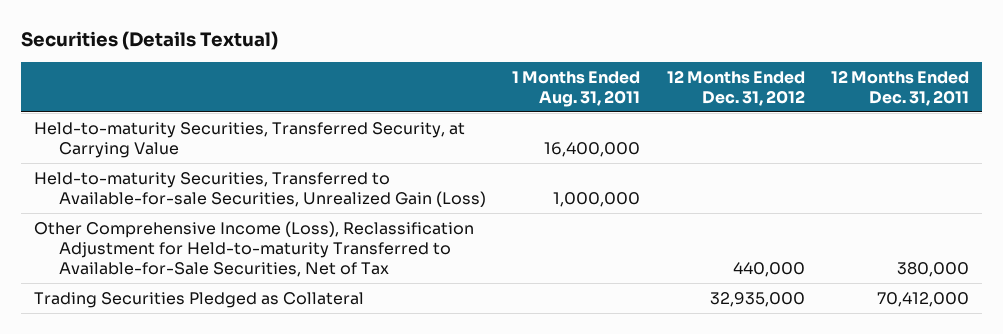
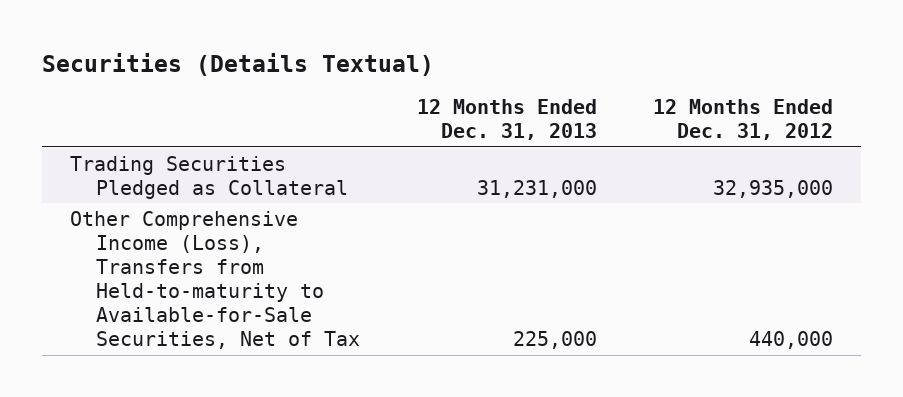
[512,70,641,107] 1 Months Ended Aug. 31, 2011 -> none
[831,69,970,106] 12 Months Ended Dec. 31, 2011 -> none
none -> [416,99,597,141] 12 Months Ended Dec. 31, 2013
[33,121,465,158] Held-to-maturity Securities, Transferred Security, at Carrying Value -> none
[33,171,487,207] Held-to-maturity Securities, Transferred to Available-for-sale Securities, Unrealized Gain (Loss) -> none
[33,220,474,278] Other Comprehensive Income (Loss), Reclassification Adjustment for Held-to-maturity Transferred to Available-for-Sale Securities, Net of Tax -> none
none -> [70,210,360,350] Other Comprehensive Income (Loss), Transfers from Held-to-maturity to Available-for-Sale Securities, Net of Tax

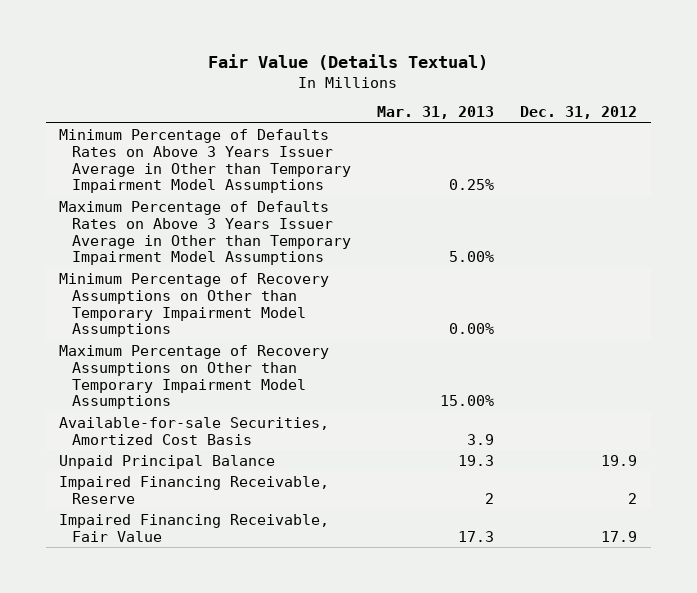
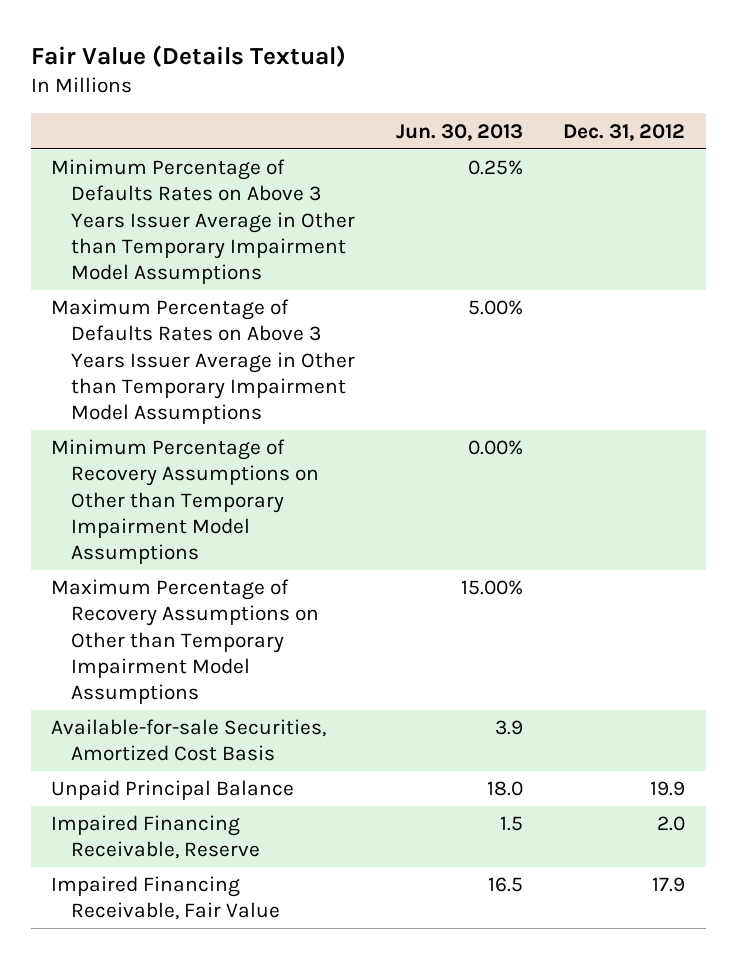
[377,106,495,120] Mar. 31, 2013 -> none
none -> [395,123,523,141] Jun. 30, 2013
[628,492,638,504] 2 -> [657,816,686,832] 2.0

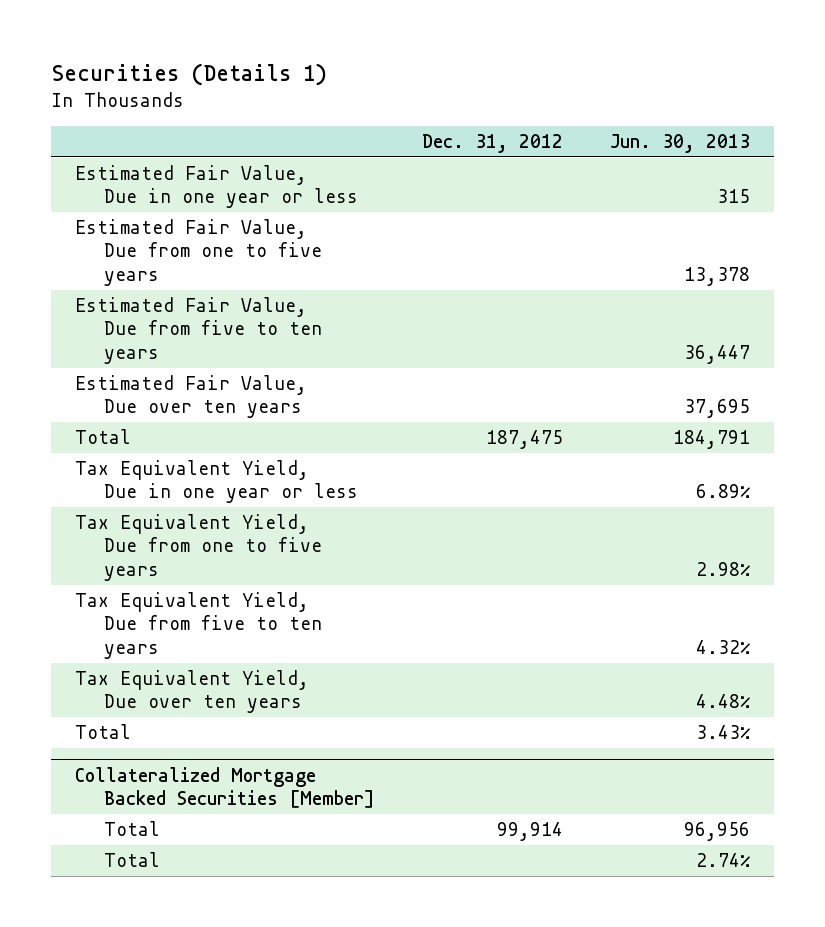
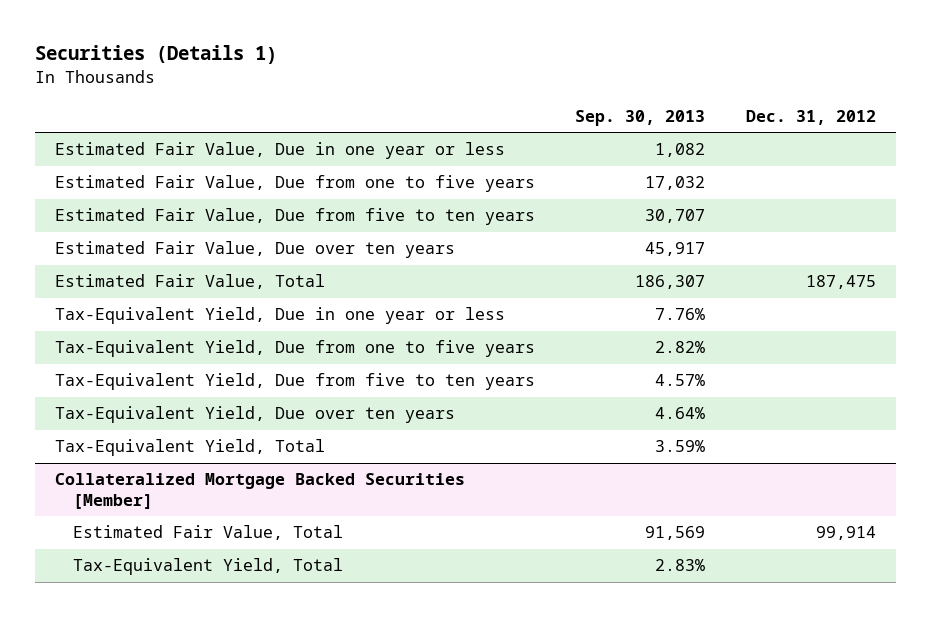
[610,134,751,154] Jun. 30, 2013 -> none
none -> [575,109,706,126] Sep. 30, 2013
[74,428,131,444] Total -> [54,274,325,290] Estimated Fair Value, Total
[74,459,359,504] Tax Equivalent Yield, Due in one year or less -> [54,307,505,325] Tax-Equivalent Yield, Due in one year or less
[74,513,323,581] Tax Equivalent Yield, Due from one to five years -> [54,340,535,358] Tax-Equivalent Yield, Due from one to five years
[74,591,323,659] Tax Equivalent Yield, Due from five to ten years -> [54,373,535,391] Tax-Equivalent Yield, Due from five to ten years
[74,669,309,714] Tax Equivalent Yield, Due over ten years -> [54,406,455,424] Tax-Equivalent Yield, Due over ten years
[74,723,131,739] Total -> [54,439,325,457] Tax-Equivalent Yield, Total
[104,820,161,836] Total -> [72,525,343,541] Estimated Fair Value, Total
[104,851,161,867] Total -> [72,558,343,576] Tax-Equivalent Yield, Total

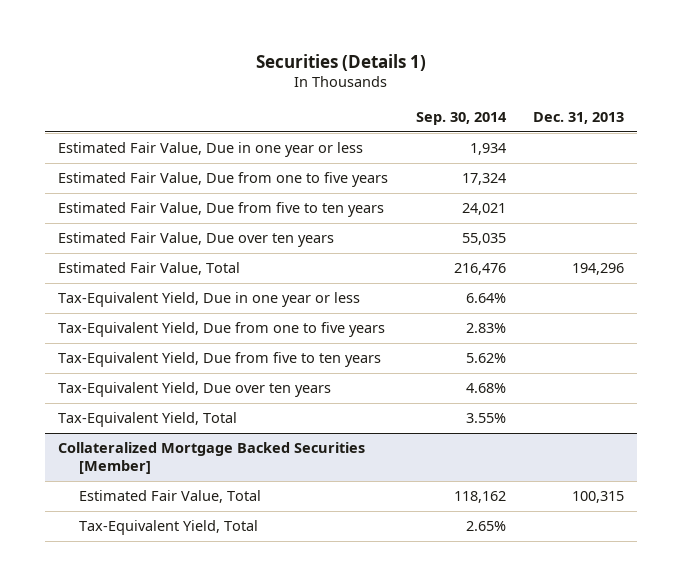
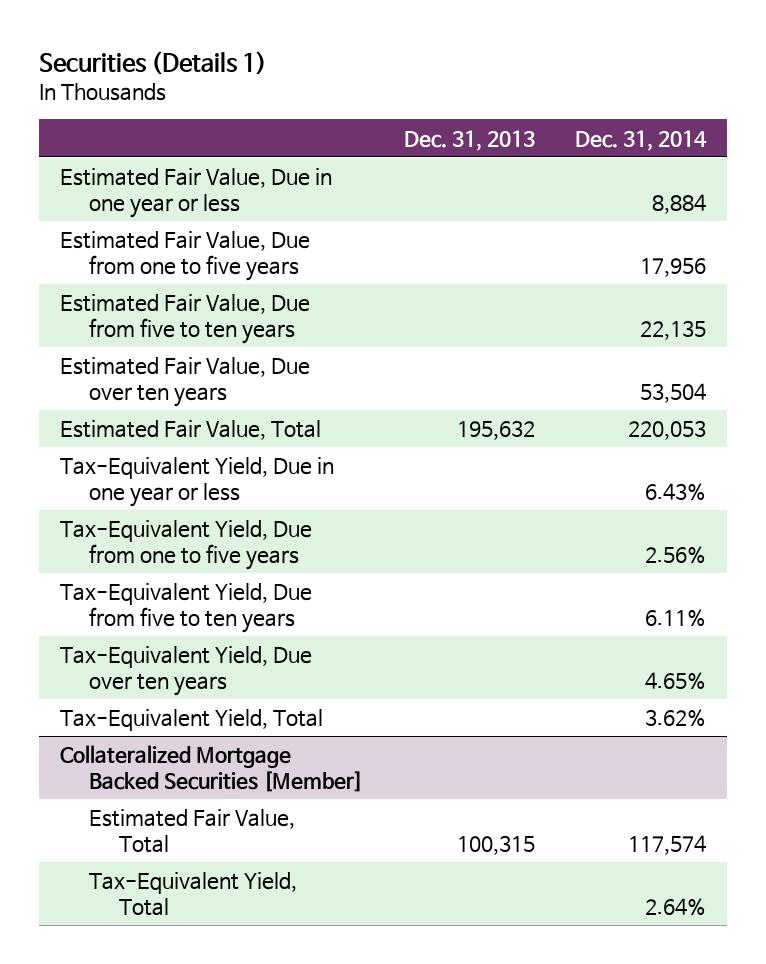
[415,112,507,126] Sep. 30, 2014 -> none
none -> [575,129,708,151] Dec. 31, 2014
[571,263,624,276] 194,296 -> [456,420,535,441] 195,632

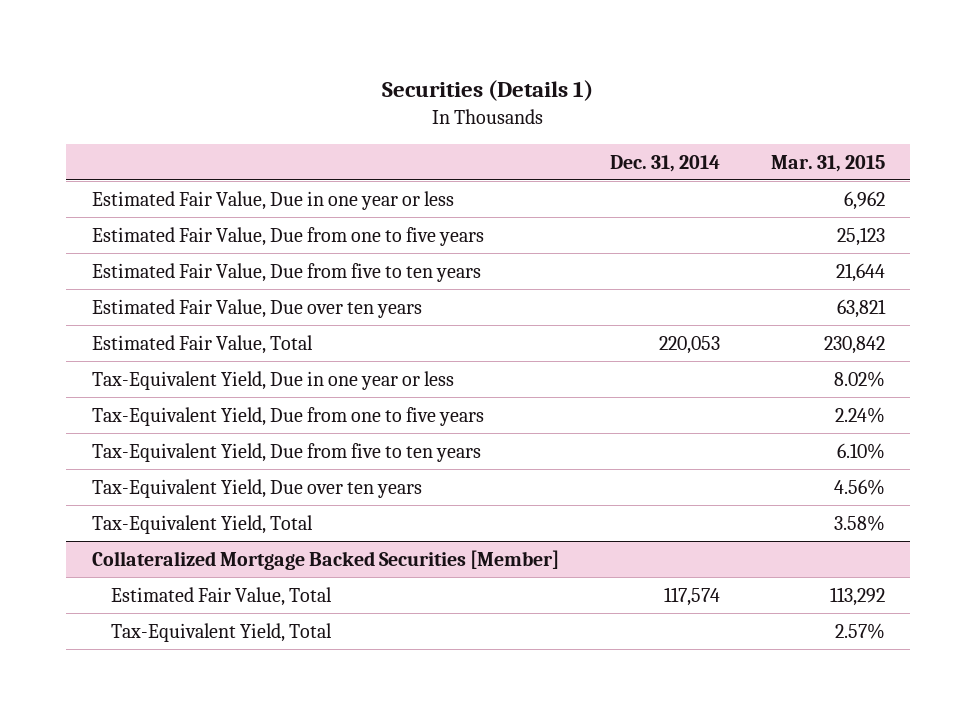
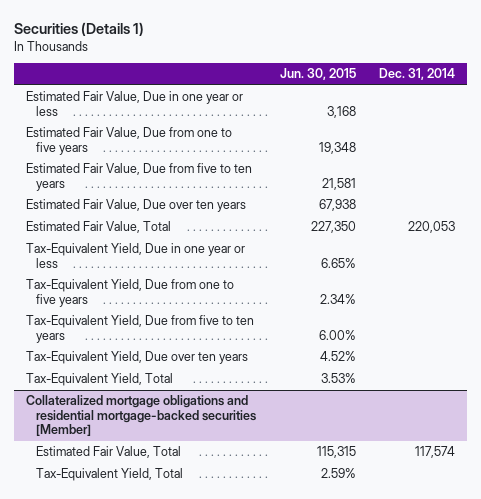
[770,154,885,172] Mar. 31, 2015 -> none
none -> [279,68,356,81] Jun. 30, 2015
[91,549,559,570] Collateralized Mortgage Backed Securities [Member] -> [26,395,256,437] Collateralized mortgage obligations and residential mortgage-backed securities [Member]

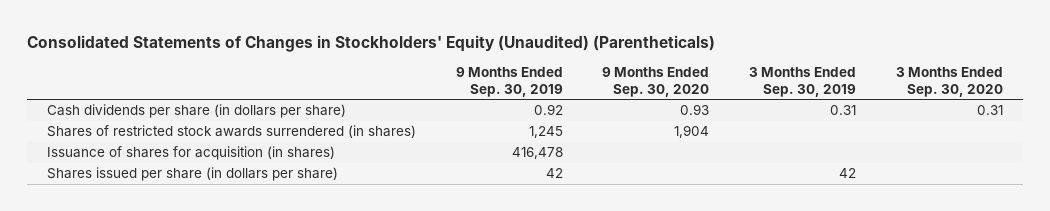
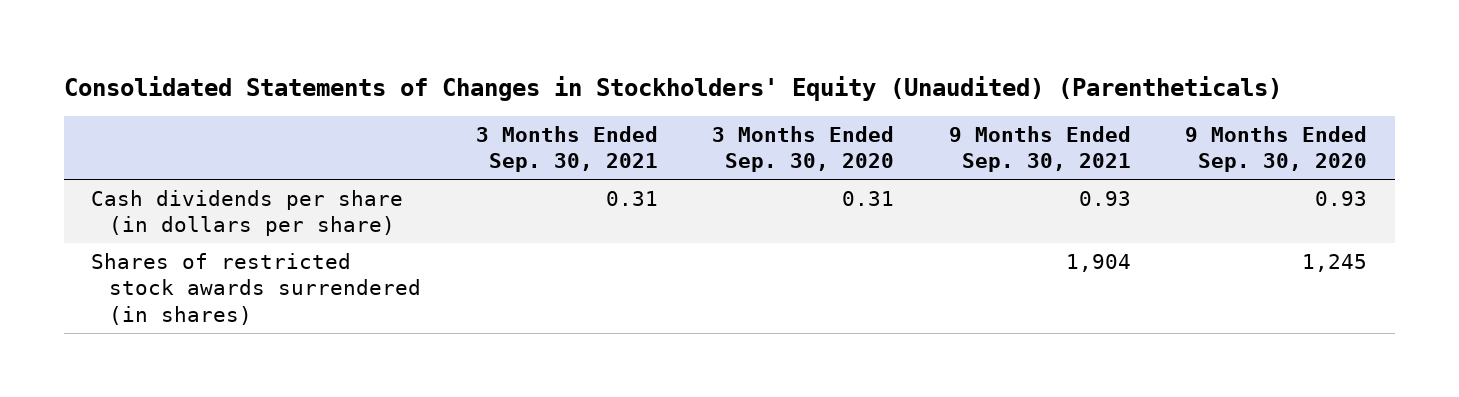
[455,66,563,97] 9 Months Ended Sep. 30, 2019 -> none
[749,66,857,97] 3 Months Ended Sep. 30, 2019 -> none
none -> [475,125,658,173] 3 Months Ended Sep. 30, 2021
none -> [948,125,1131,173] 9 Months Ended Sep. 30, 2021
[46,146,335,161] Issuance of shares for acquisition (in shares) -> none
[46,167,338,182] Shares issued per share (in dollars per share) -> none
[674,125,710,139] 1,904 -> [1302,253,1368,272] 1,245

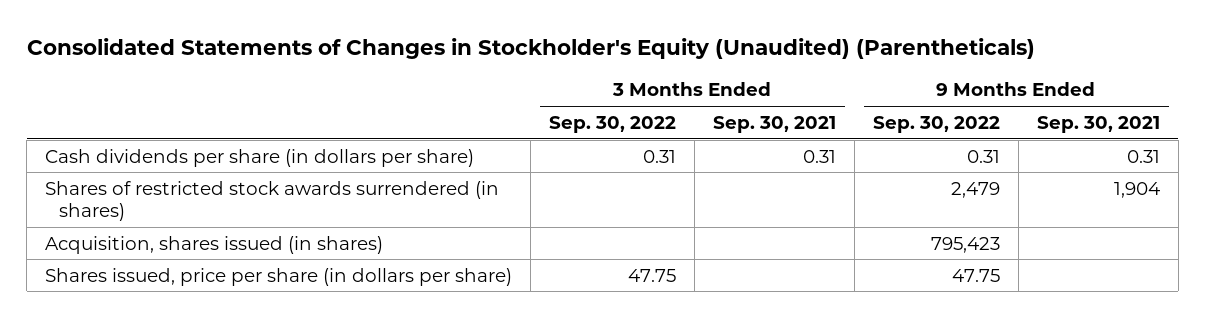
[64,75,1283,101] Consolidated Statements of Changes in Stockholders' Equity (Unaudited) (Parentheticals) -> [26,38,1035,60] Consolidated Statements of Changes in Stockholder's Equity (Unaudited) (Parentheticals)
[712,125,895,173] 3 Months Ended Sep. 30, 2020 -> none
[1185,125,1368,173] 9 Months Ended Sep. 30, 2020 -> none
none -> [549,115,677,133] Sep. 30, 2022
none -> [872,115,1000,133] Sep. 30, 2022
[1078,190,1131,206] 0.93 -> [1126,149,1160,163] 0.31
none -> [45,235,384,254] Acquisition, shares issued (in shares)
none -> [45,267,513,286] Shares issued, price per share (in dollars per share)

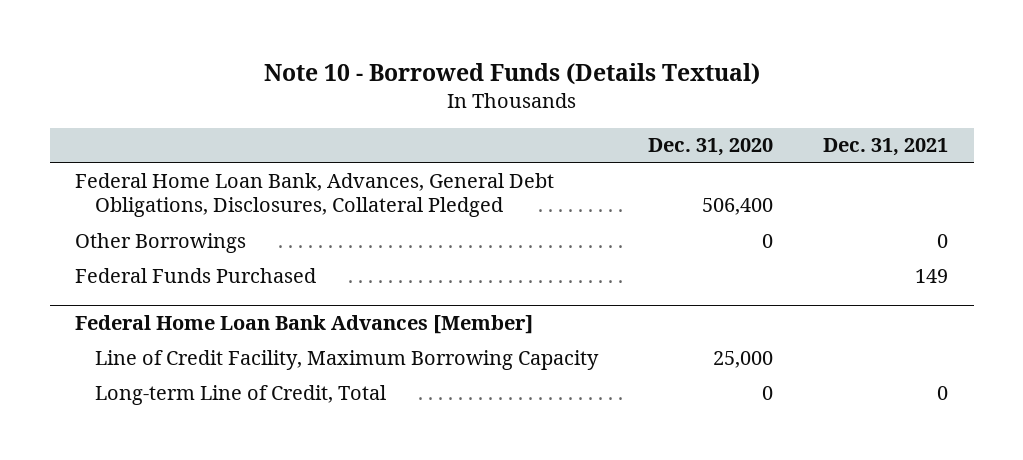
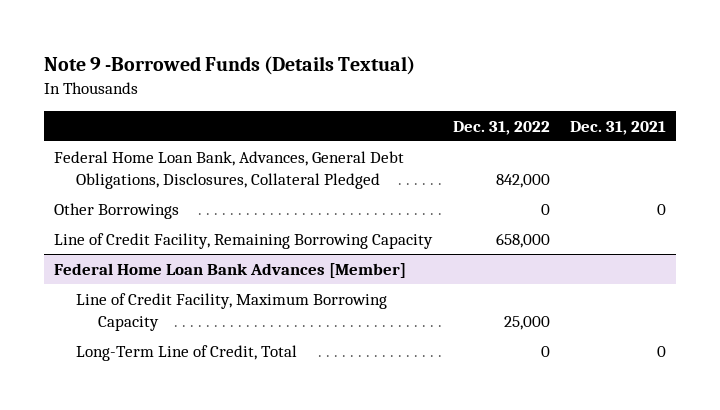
[263,62,760,85] Note 10 - Borrowed Funds (Details Textual) -> [43,55,415,75] Note 9 -Borrowed Funds (Details Textual)
[648,138,774,157] Dec. 31, 2020 -> none
none -> [452,120,550,135] Dec. 31, 2022
[74,267,316,283] Federal Funds Purchased -> none
none -> [54,232,434,249] Line of Credit Facility, Remaining Borrowing Capacity
[94,384,386,405] Long-term Line of Credit, Total -> [75,344,297,361] Long-Term Line of Credit, Total

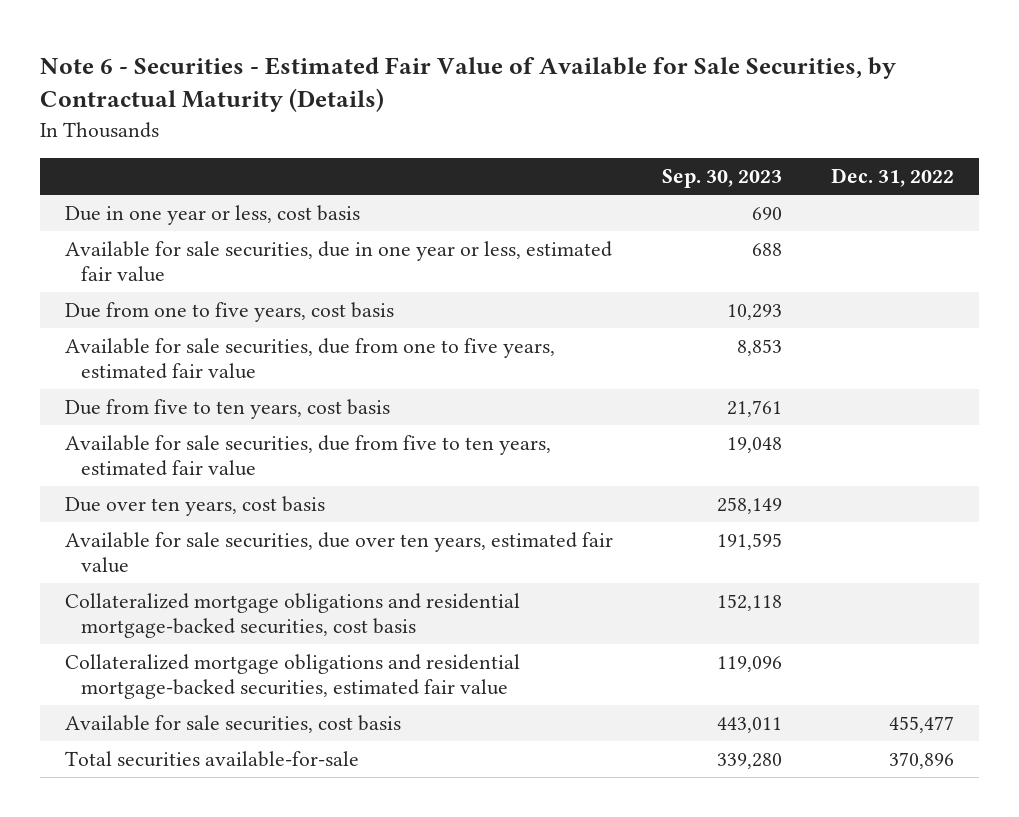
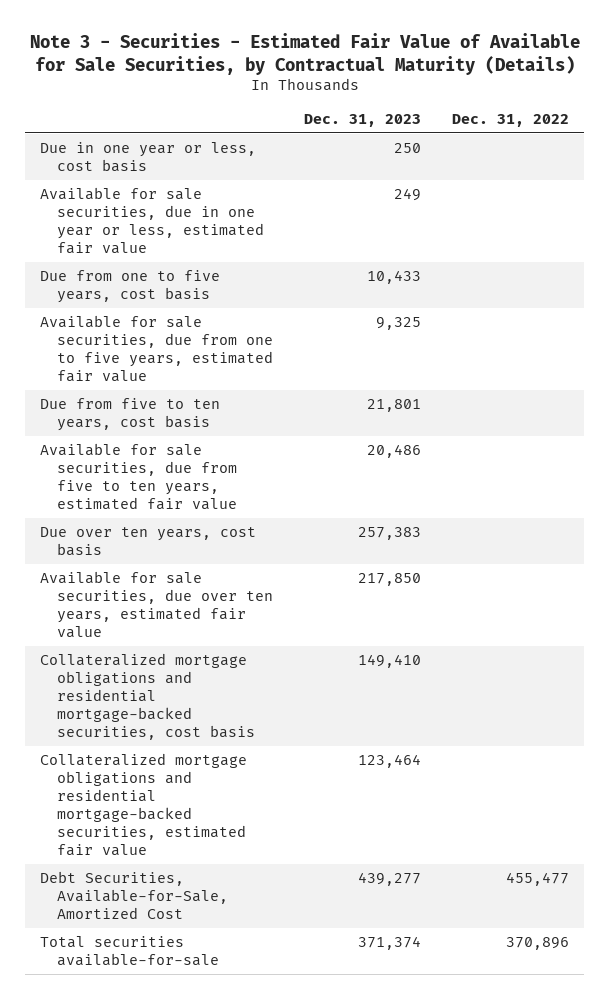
[40,56,897,113] Note 6 - Securities - Estimated Fair Value of Available for Sale Securities, by Contractual Maturity (Details) -> [29,32,580,75] Note 3 - Securities - Estimated Fair Value of Available for Sale Securities, by Contractual Maturity (Details)
[662,169,783,189] Sep. 30, 2023 -> none
none -> [304,114,422,128] Dec. 31, 2023
[64,715,401,734] Available for sale securities, cost basis -> [40,871,229,920] Debt Securities, Available-for-Sale, Amortized Cost

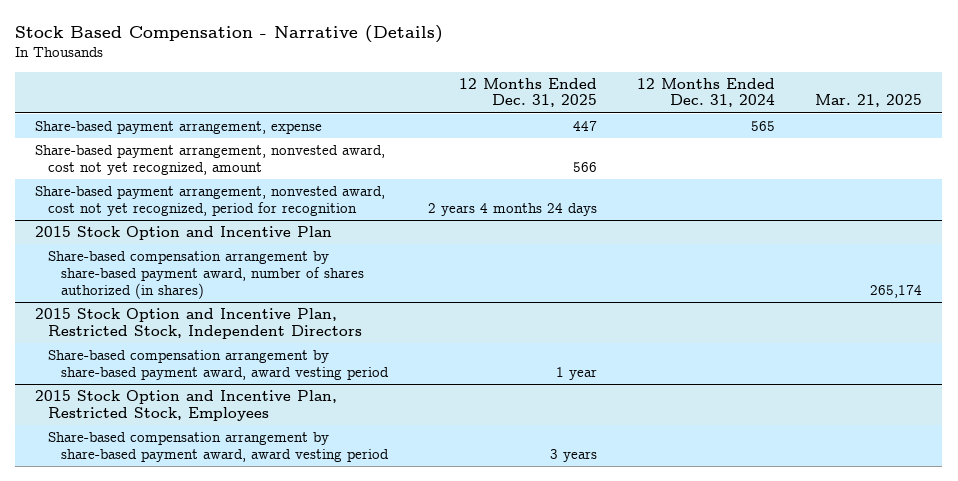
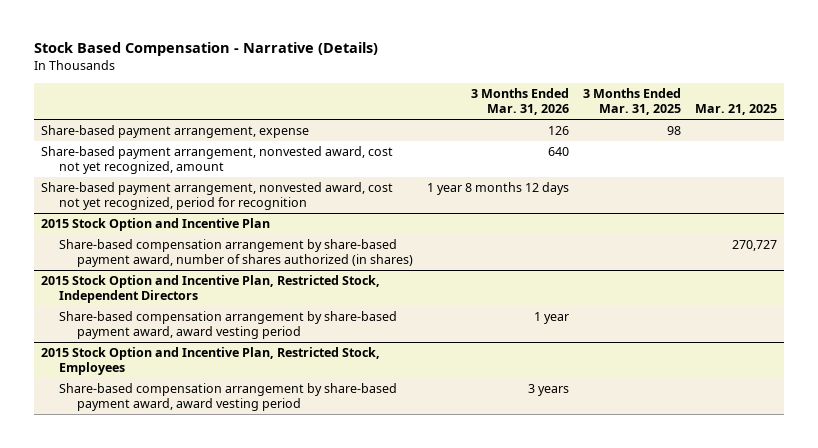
[458,77,597,108] 12 Months Ended Dec. 31, 2025 -> none
[637,77,776,108] 12 Months Ended Dec. 31, 2024 -> none
none -> [471,87,570,116] 3 Months Ended Mar. 31, 2026
none -> [583,87,682,116] 3 Months Ended Mar. 31, 2025
[870,284,923,298] 265,174 -> [732,239,778,251] 270,727

